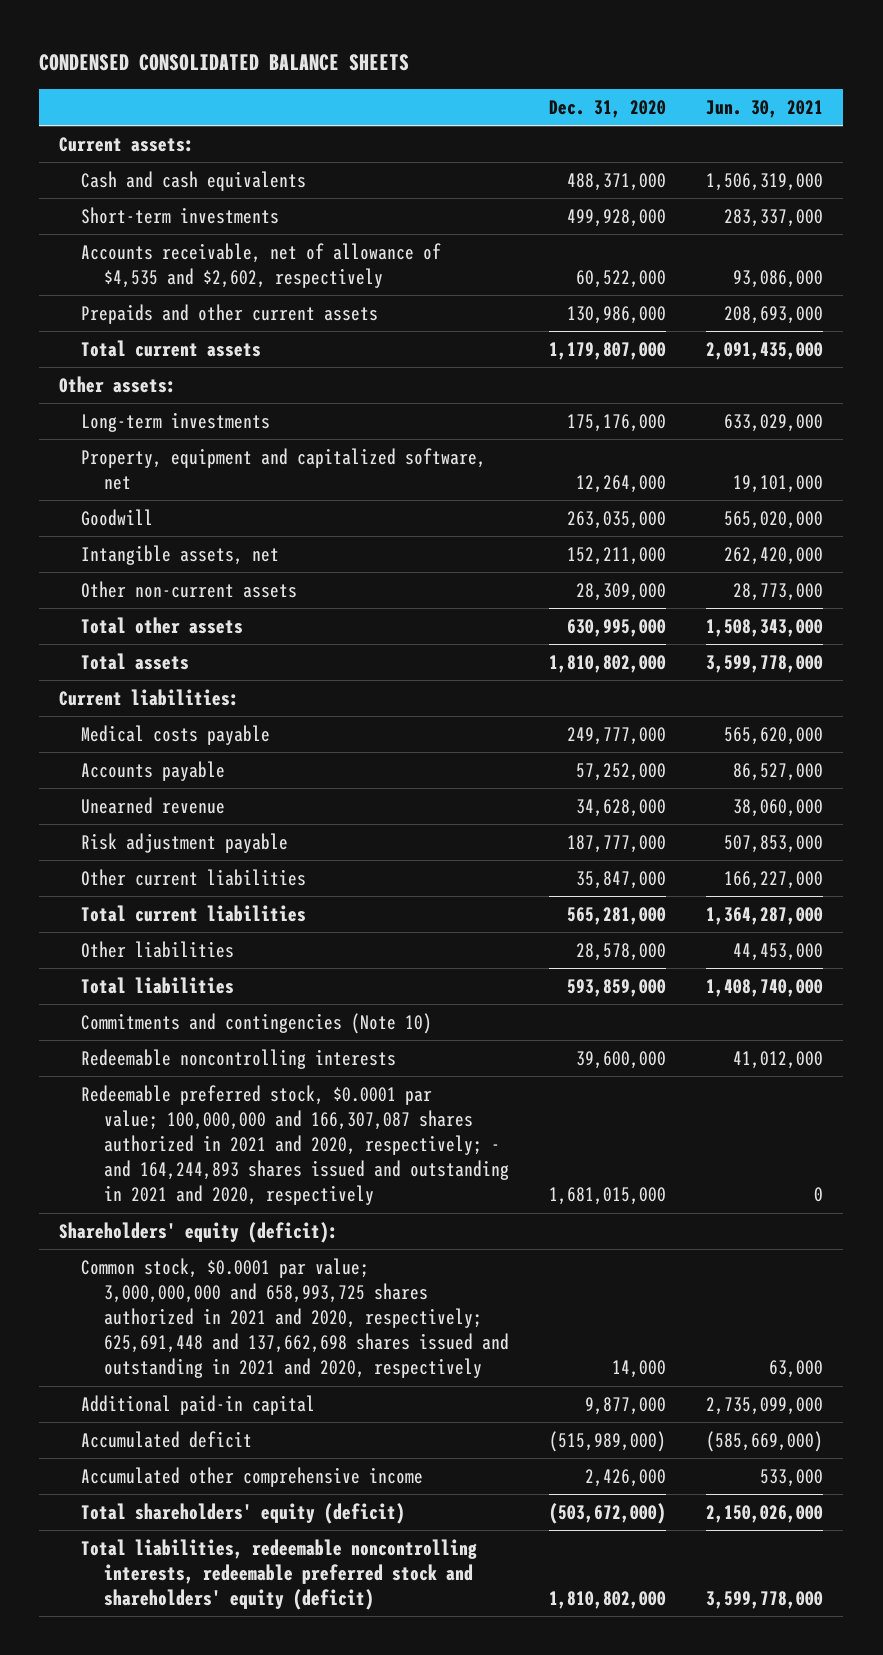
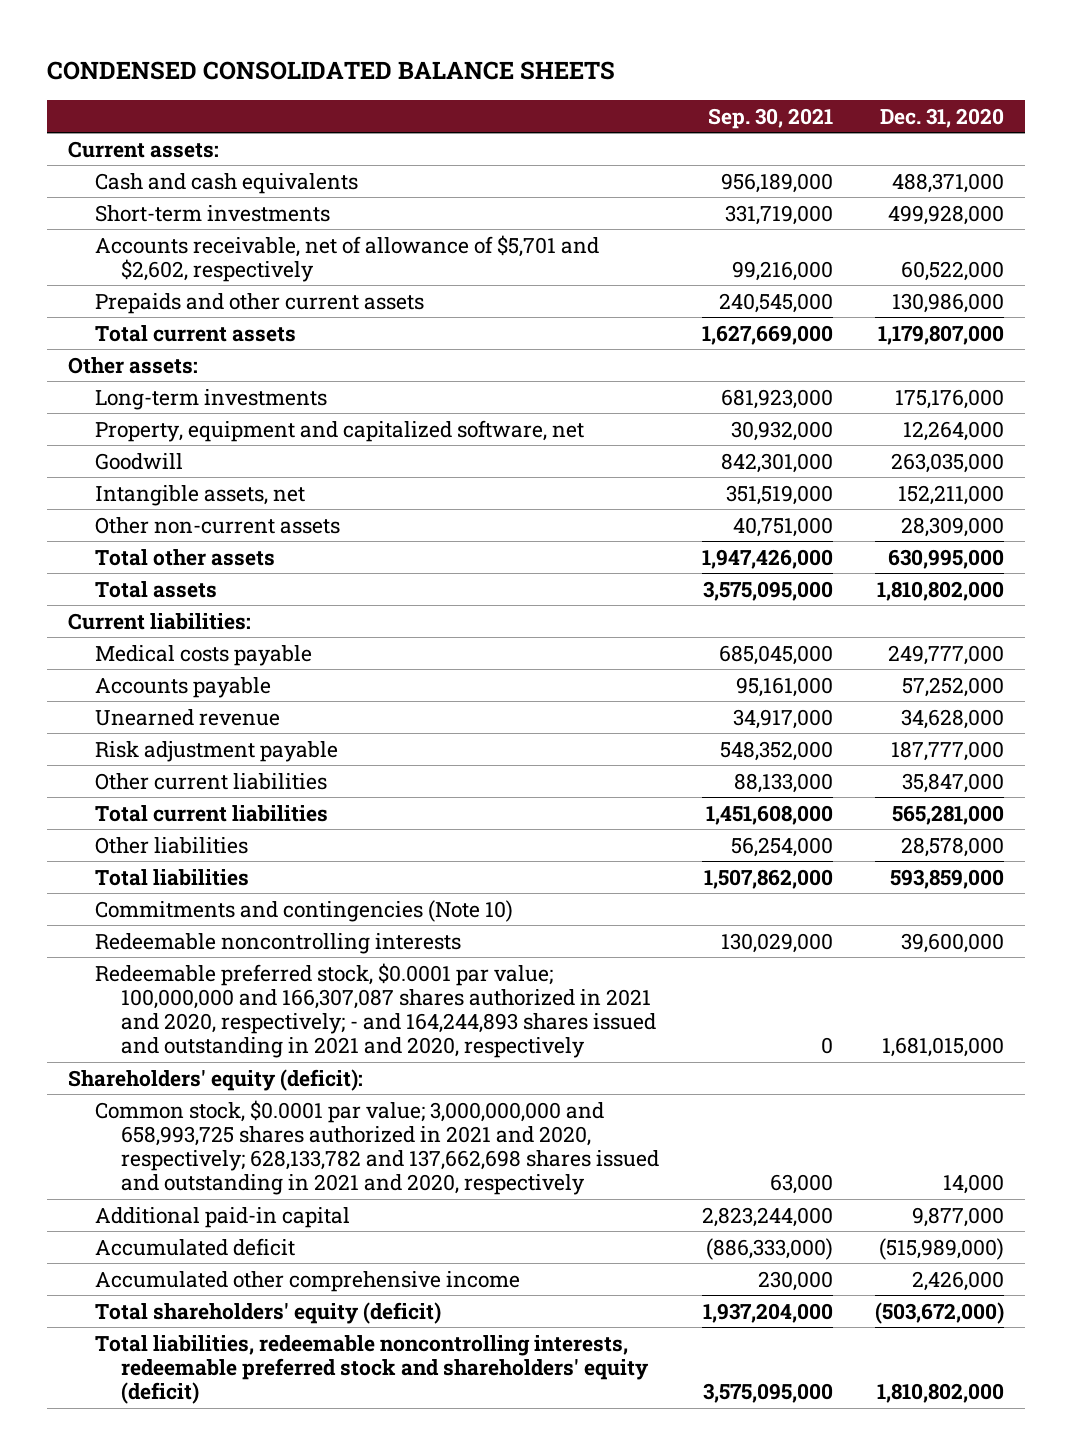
[706,100,824,119] Jun. 30, 2021 -> none
none -> [707,107,833,129] Sep. 30, 2021
[81,242,442,289] Accounts receivable, net of allowance of $4,535 and $2,602, respectively -> [94,234,599,282] Accounts receivable, net of allowance of $5,701 and $2,602, respectively
[81,1257,509,1379] Common stock, $0.0001 par value; 3,000,000,000 and 658,993,725 shares authorized in 2021 and 2020, respectively; 625,691,448 and 137,662,698 shares issued and outstanding in 2021 and 2020, respectively -> [94,1099,660,1196] Common stock, $0.0001 par value; 3,000,000,000 and 658,993,725 shares authorized in 2021 and 2020, respectively; 628,133,782 and 137,662,698 shares issued and outstanding in 2021 and 2020, respectively

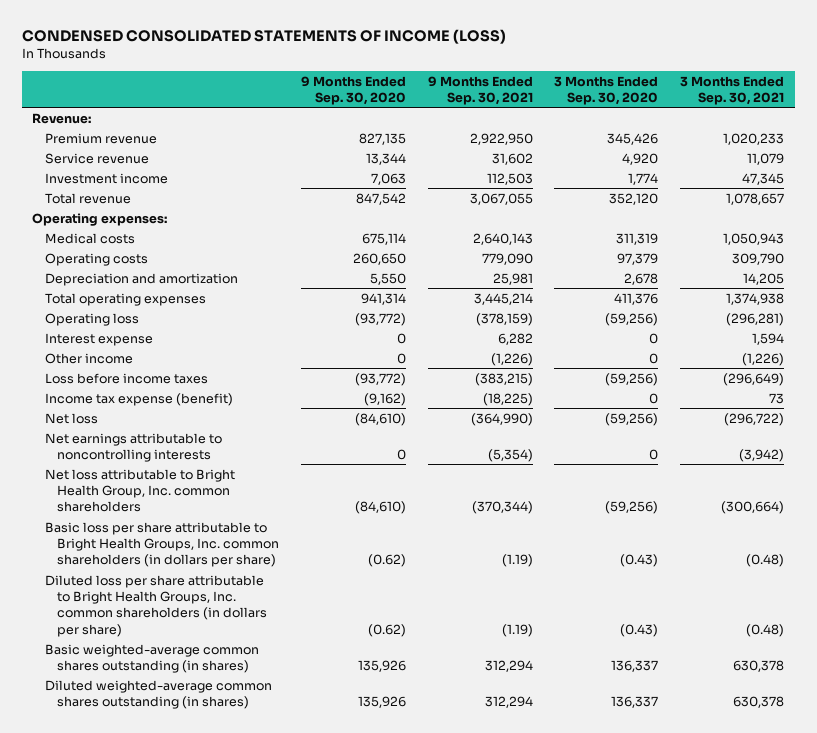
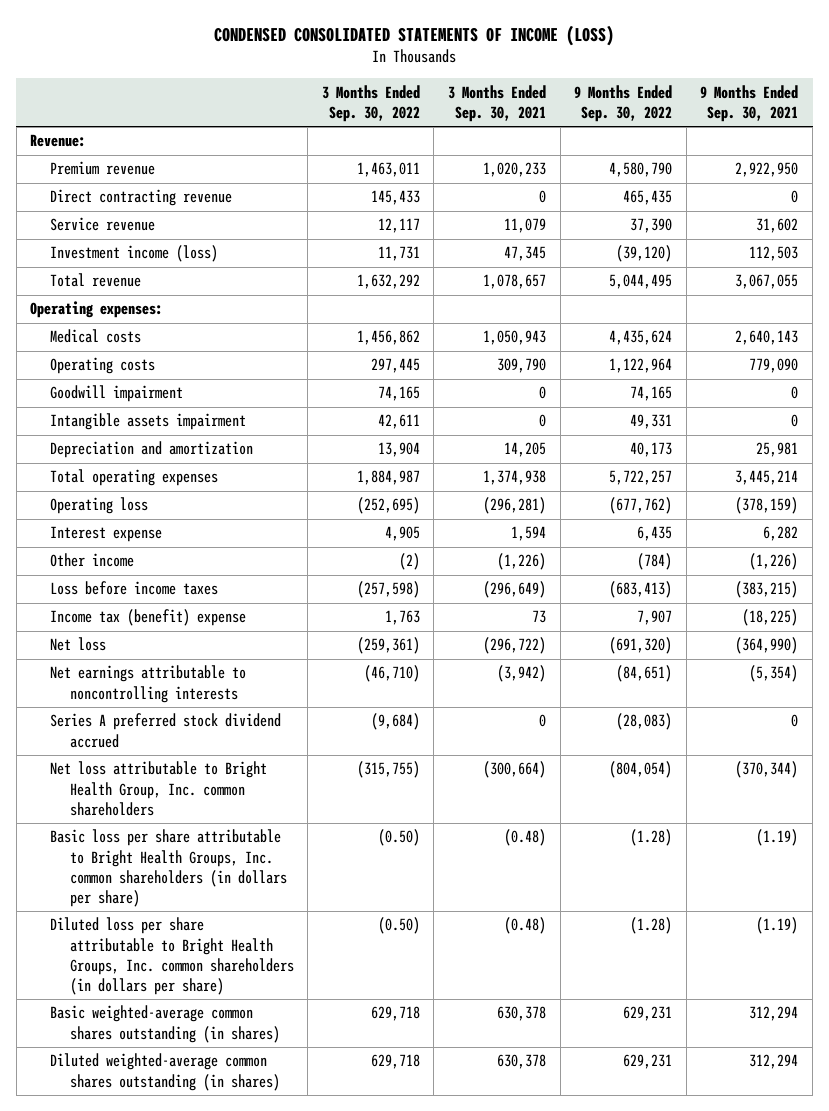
[300,75,406,105] 9 Months Ended Sep. 30, 2020 -> none
[554,75,659,105] 3 Months Ended Sep. 30, 2020 -> none
none -> [321,84,420,122] 3 Months Ended Sep. 30, 2022
none -> [574,84,673,122] 9 Months Ended Sep. 30, 2022
none -> [49,189,232,207] Direct contracting revenue
[44,172,168,184] Investment income -> [49,245,218,263] Investment income (loss)
none -> [49,385,183,403] Goodwill impairment
none -> [49,413,246,431] Intangible assets impairment
[44,392,233,406] Income tax expense (benefit) -> [49,609,246,627] Income tax (benefit) expense
none -> [49,713,281,748] Series A preferred stock dividend accrued

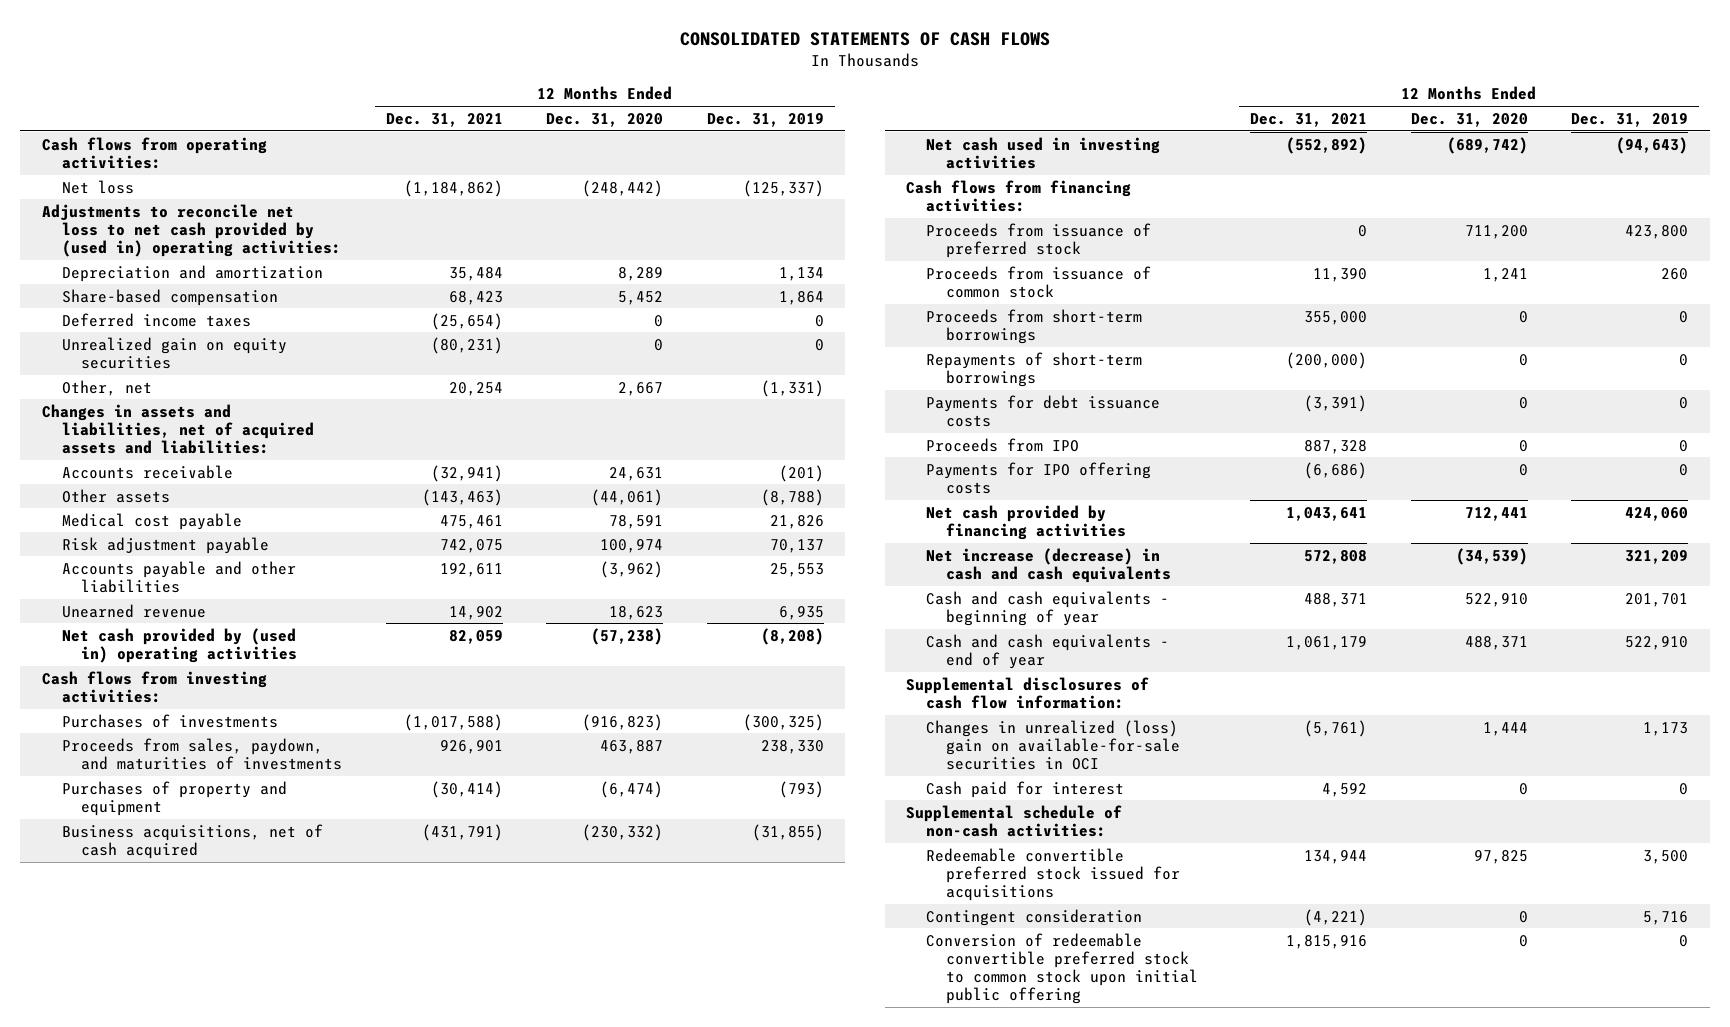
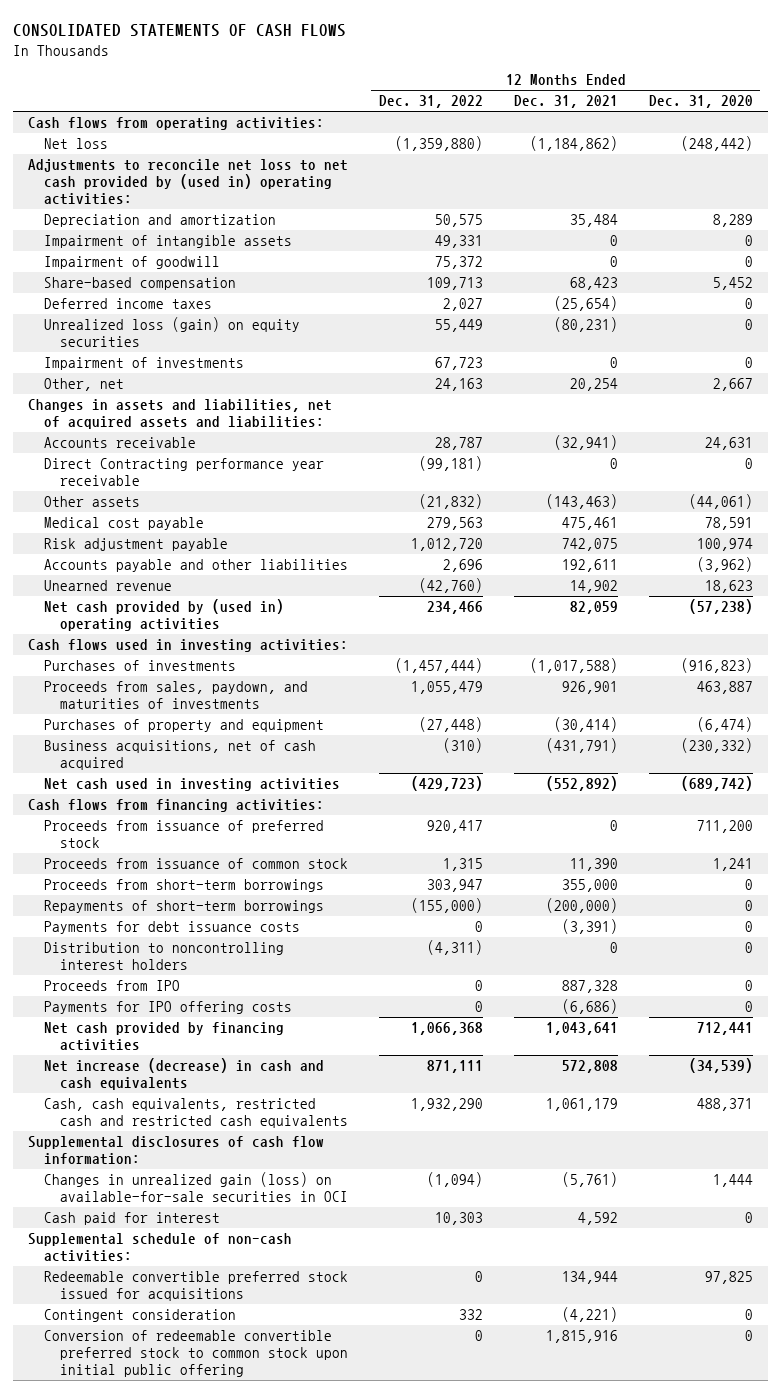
[706,112,824,127] Dec. 31, 2019 -> none
none -> [379,95,484,109] Dec. 31, 2022
none -> [43,235,292,249] Impairment of intangible assets
none -> [43,256,220,270] Impairment of goodwill
[61,336,287,369] Unrealized gain on equity securities -> [43,317,300,348] Unrealized loss (gain) on equity securities
none -> [43,357,244,371] Impairment of investments
none -> [43,458,324,487] Direct Contracting performance year receivable
[42,670,268,703] Cash flows from investing activities: -> [28,639,349,653] Cash flows used in investing activities:
none -> [43,942,284,971] Distribution to noncontrolling interest holders
[926,633,1170,669] Cash and cash equivalents - end of year -> none
[926,590,1170,626] Cash and cash equivalents - beginning of year -> [43,1098,348,1129] Cash, cash equivalents, restricted cash and restricted cash equivalents
[1304,592,1368,607] 488,371 -> [545,1098,618,1112] 1,061,179
[1464,592,1528,607] 522,910 -> [696,1098,753,1112] 488,371
[926,719,1180,771] Changes in unrealized (loss) gain on available-for-sale securities in OCI -> [43,1172,348,1203] Changes in unrealized gain (loss) on available-for-sale securities in OCI

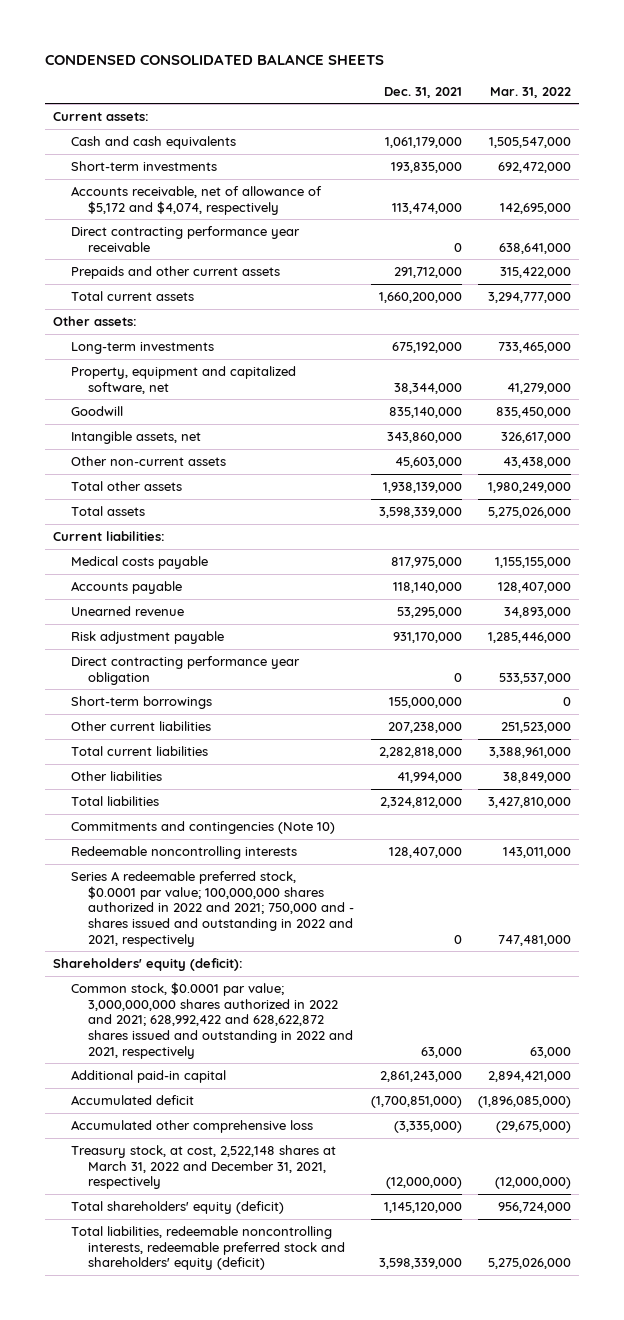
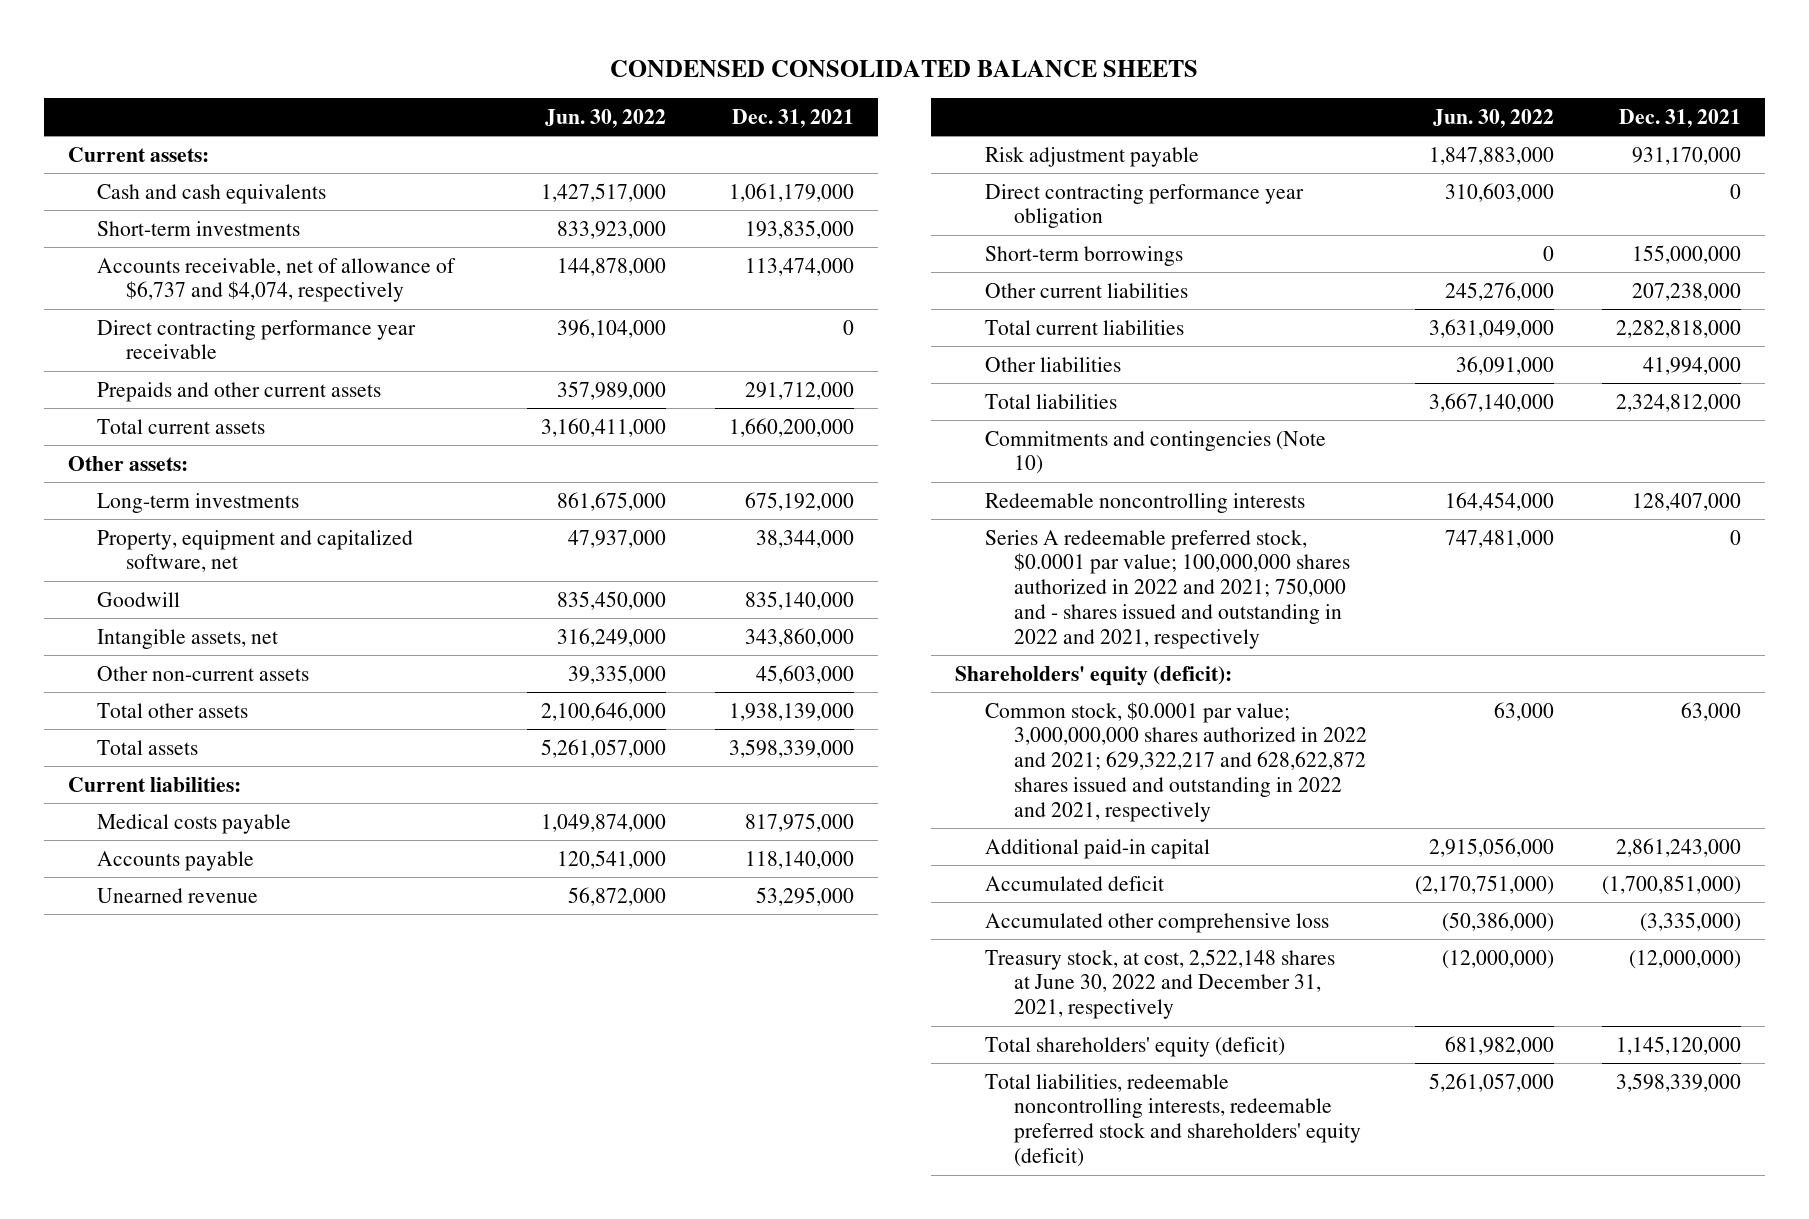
[490,86,572,98] Mar. 31, 2022 -> none
none -> [545,108,667,128] Jun. 30, 2022
[70,185,322,215] Accounts receivable, net of allowance of $5,172 and $4,074, respectively -> [96,257,456,303] Accounts receivable, net of allowance of $6,737 and $4,074, respectively
[70,981,354,1059] Common stock, $0.0001 par value; 3,000,000,000 shares authorized in 2022 and 2021; 628,992,422 and 628,622,872 shares issued and outstanding in 2022 and 2021, respectively -> [984,701,1367,822] Common stock, $0.0001 par value; 3,000,000,000 shares authorized in 2022 and 2021; 629,322,217 and 628,622,872 shares issued and outstanding in 2022 and 2021, respectively
[70,1144,336,1190] Treasury stock, at cost, 2,522,148 shares at March 31, 2022 and December 31, 2021, respectively -> [984,948,1335,1020] Treasury stock, at cost, 2,522,148 shares at June 30, 2022 and December 31, 2021, respectively

